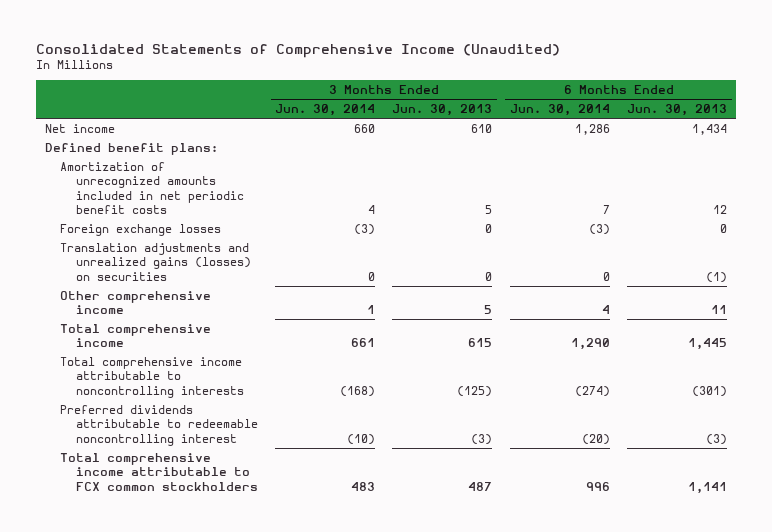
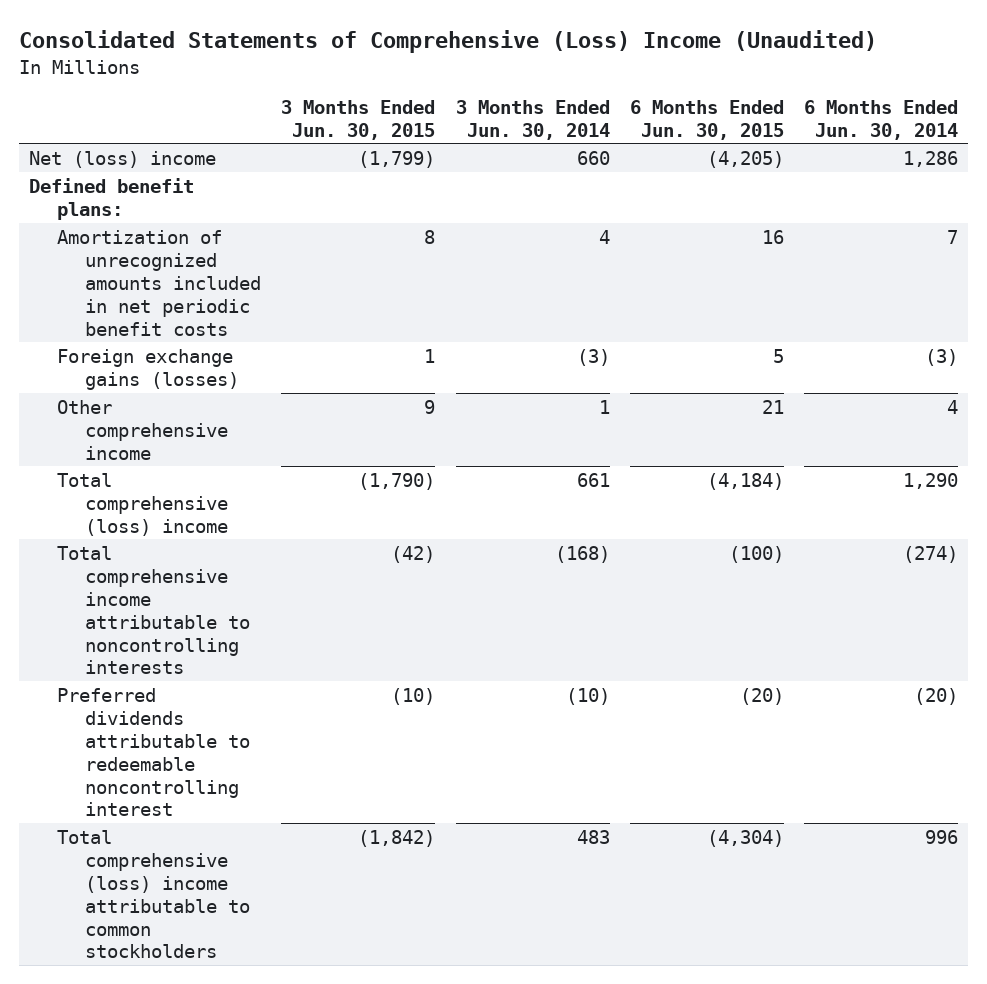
[35,43,560,58] Consolidated Statements of Comprehensive Income (Unaudited) -> [18,30,877,54] Consolidated Statements of Comprehensive (Loss) Income (Unaudited)
[392,104,493,117] Jun. 30, 2013 -> none
[627,104,728,117] Jun. 30, 2013 -> none
none -> [281,99,436,140] 3 Months Ended Jun. 30, 2015
none -> [629,99,784,140] 6 Months Ended Jun. 30, 2015
[44,123,115,133] Net income -> [28,150,216,168] Net (loss) income
[60,242,251,281] Translation adjustments and unrealized gains (losses) on securities -> none
[60,223,222,236] Foreign exchange losses -> [57,348,240,390] Foreign exchange gains (losses)
[60,323,212,348] Total comprehensive income -> [57,472,229,536] Total comprehensive (loss) income
[60,452,258,491] Total comprehensive income attributable to FCX common stockholders -> [57,829,251,959] Total comprehensive (loss) income attributable to common stockholders

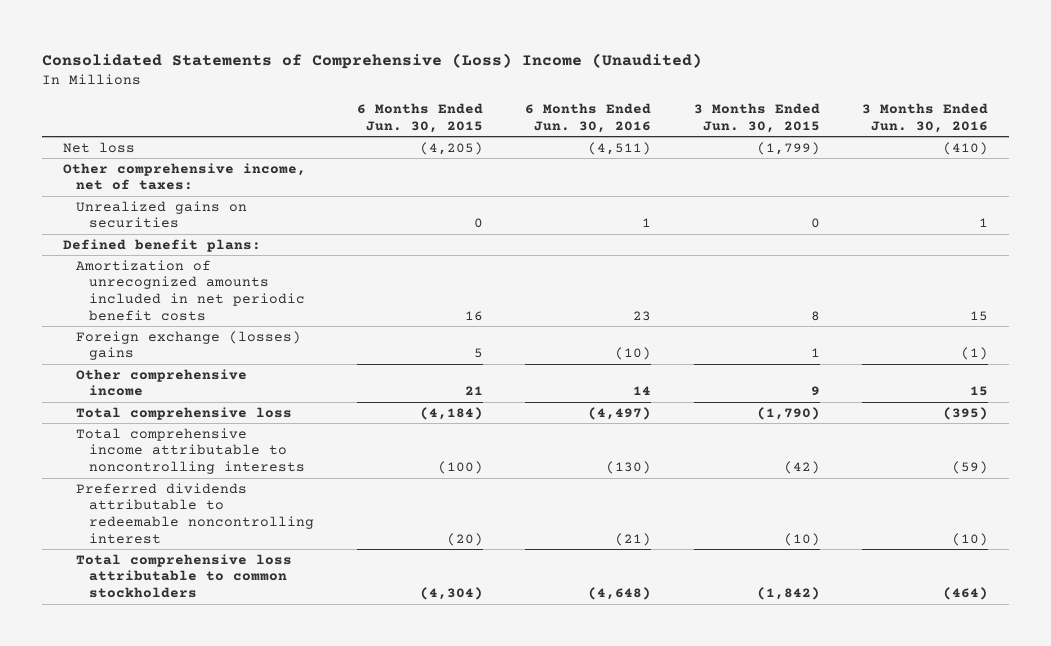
[455,99,610,140] 3 Months Ended Jun. 30, 2014 -> none
[804,99,959,140] 6 Months Ended Jun. 30, 2014 -> none
none -> [525,103,652,134] 6 Months Ended Jun. 30, 2016
none -> [861,103,988,134] 3 Months Ended Jun. 30, 2016
[28,150,216,168] Net (loss) income -> [63,141,136,153] Net loss
none -> [63,162,307,191] Other comprehensive income, net of taxes:
none -> [76,200,248,229] Unrealized gains on securities
[57,348,240,390] Foreign exchange gains (losses) -> [76,330,302,361] Foreign exchange (losses) gains
[57,472,229,536] Total comprehensive (loss) income -> [76,406,293,420] Total comprehensive loss
[57,829,251,959] Total comprehensive (loss) income attributable to common stockholders -> [76,553,293,599] Total comprehensive loss attributable to common stockholders

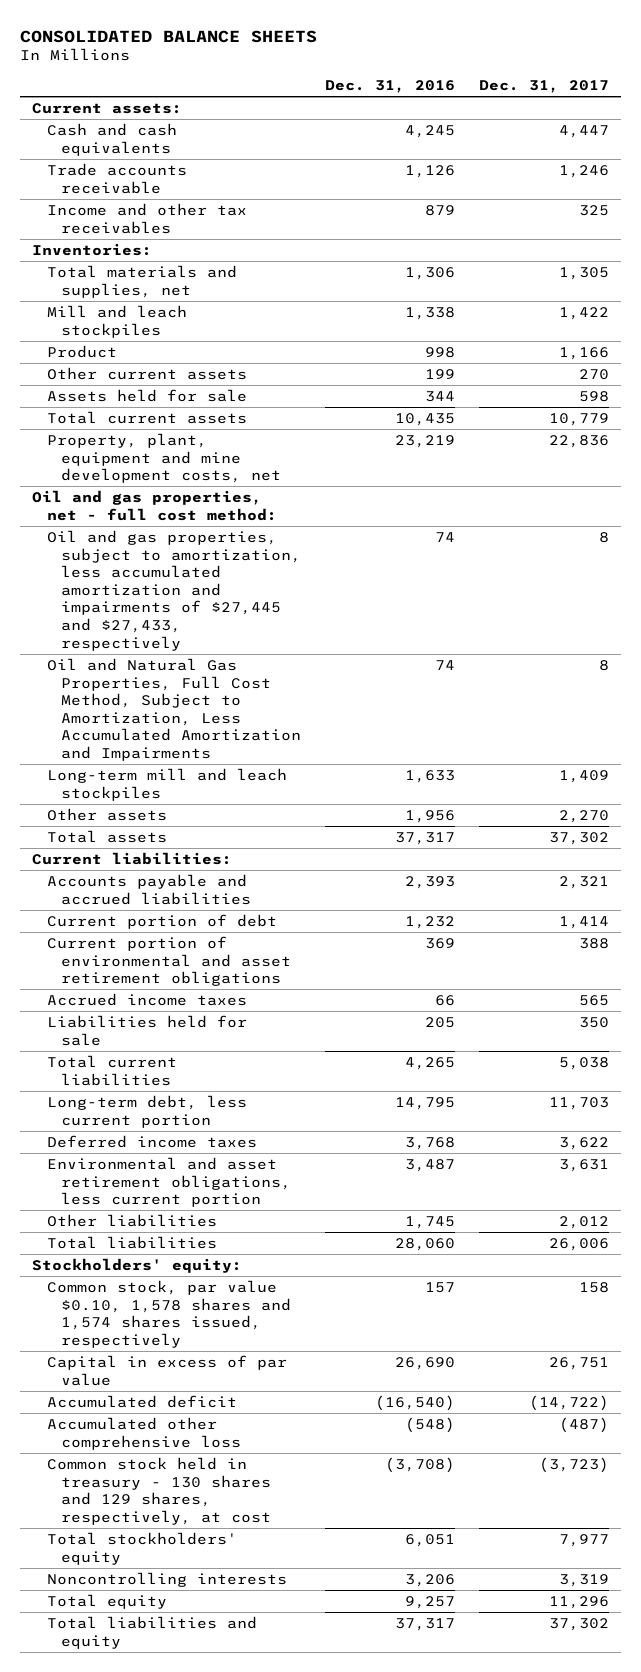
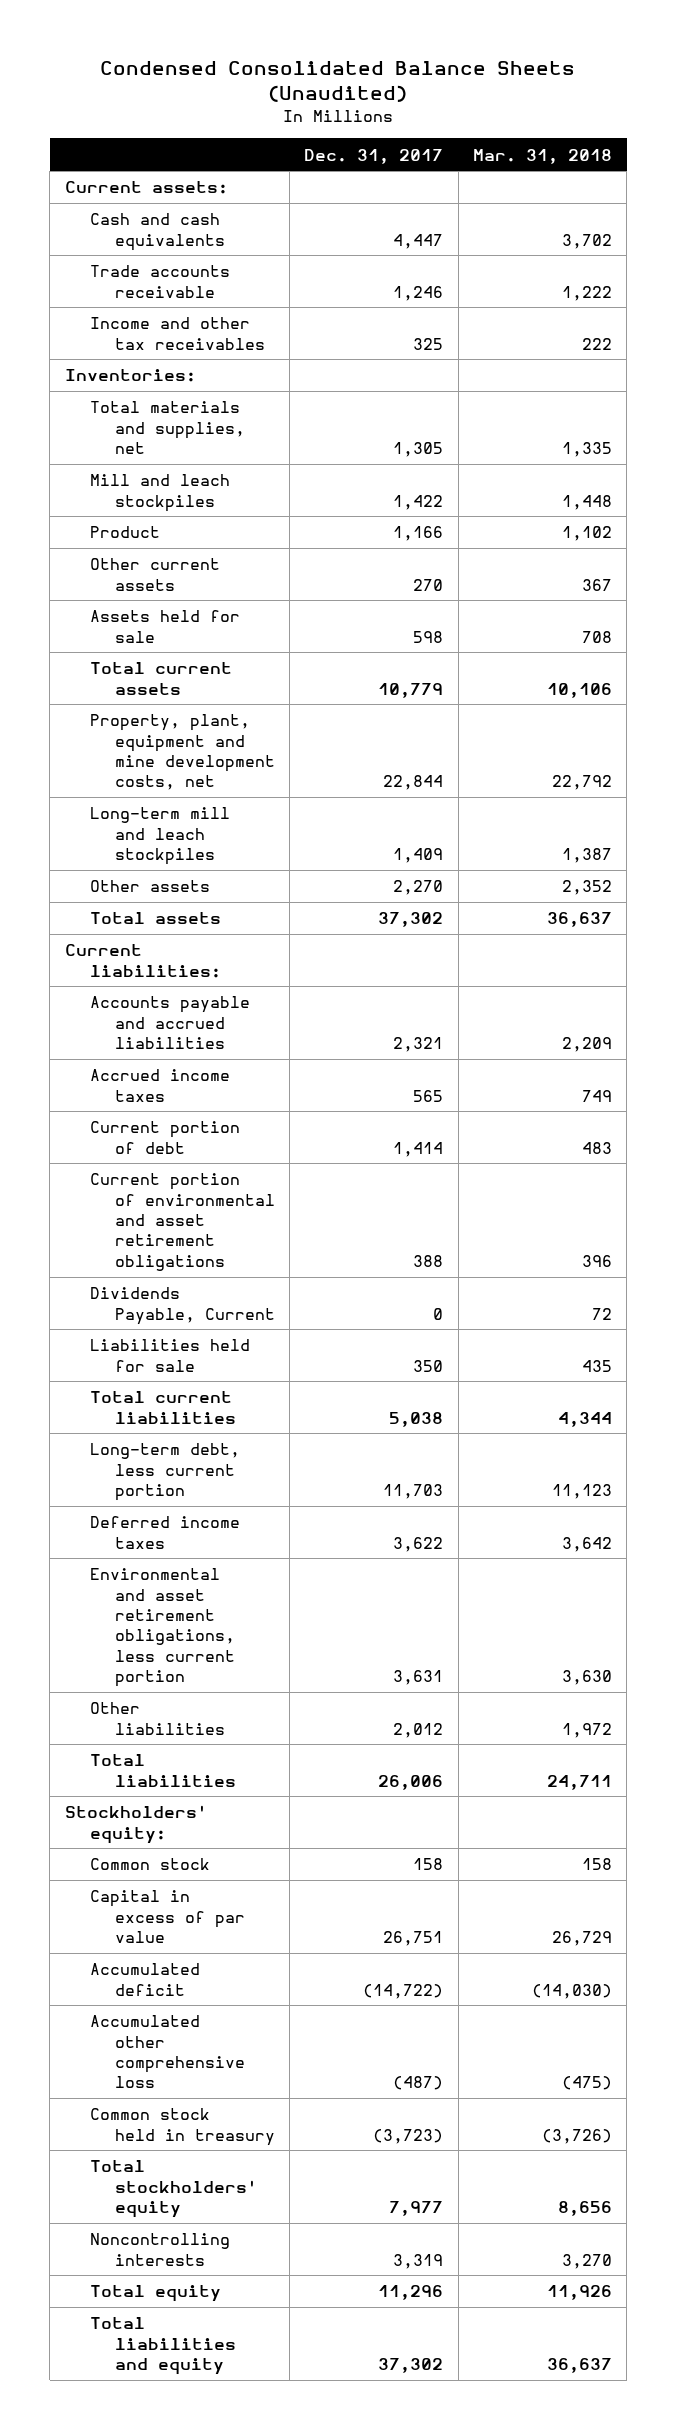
[20,29,318,43] CONSOLIDATED BALANCE SHEETS -> [100,61,576,103] Condensed Consolidated Balance Sheets (Unaudited)
[324,80,455,94] Dec. 31, 2016 -> none
none -> [472,148,612,164] Mar. 31, 2018
[32,489,277,521] Oil and gas properties, net - full cost method: -> none
[46,529,302,651] Oil and gas properties, subject to amortization, less accumulated amortization and impairments of $27,445 and $27,433, respectively -> none
[46,657,302,762] Oil and Natural Gas Properties, Full Cost Method, Subject to Amortization, Less Accumulated Amortization and Impairments -> none
[548,434,609,448] 22,836 -> [383,775,444,791] 22,844
[46,992,247,1006] Accrued income taxes -> [89,1069,230,1102] Accrued income taxes
none -> [89,1287,275,1325] Dividends Payable, Current
[46,1279,292,1348] Common stock, par value $0.10, 1,578 shares and 1,574 shares issued, respectively -> [89,1858,210,1871] Common stock
[46,1456,272,1525] Common stock held in treasury - 130 shares and 129 shares, respectively, at cost -> [89,2108,275,2146] Common stock held in treasury

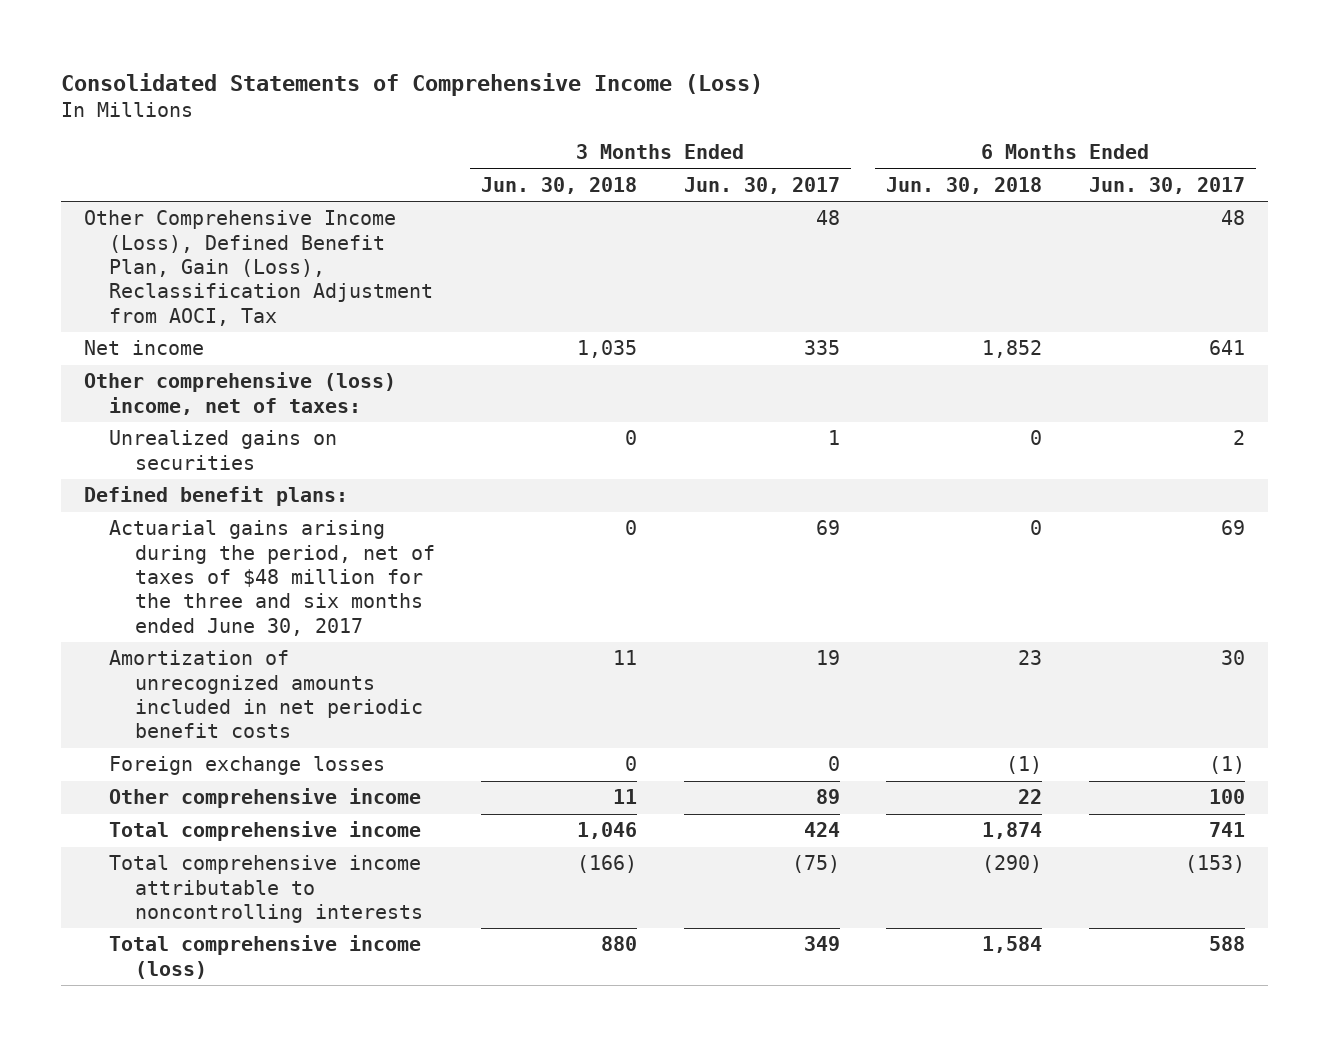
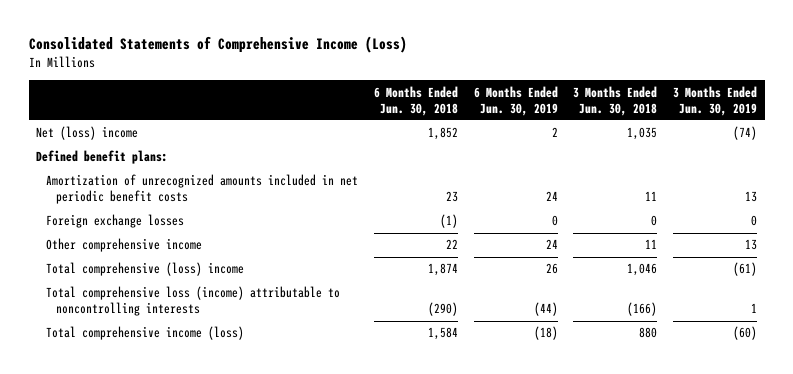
[683,177,840,195] Jun. 30, 2017 -> none
[1088,177,1245,195] Jun. 30, 2017 -> none
none -> [473,85,558,116] 6 Months Ended Jun. 30, 2019
none -> [672,85,757,116] 3 Months Ended Jun. 30, 2019
[83,210,434,326] Other Comprehensive Income (Loss), Defined Benefit Plan, Gain (Loss), Reclassification Adjustment from AOCI, Tax -> none
[83,372,396,415] Other comprehensive (loss) income, net of taxes: -> none
[109,430,338,470] Unrealized gains on securities -> none
[83,340,204,356] Net income -> [36,126,139,141] Net (loss) income
[109,520,435,636] Actuarial gains arising during the period, net of taxes of $48 million for the three and six months ended June 30, 2017 -> none
[109,821,422,842] Total comprehensive income -> [46,262,245,277] Total comprehensive (loss) income
[109,855,423,924] Total comprehensive income attributable to noncontrolling interests -> [46,286,341,317] Total comprehensive loss (income) attributable to noncontrolling interests

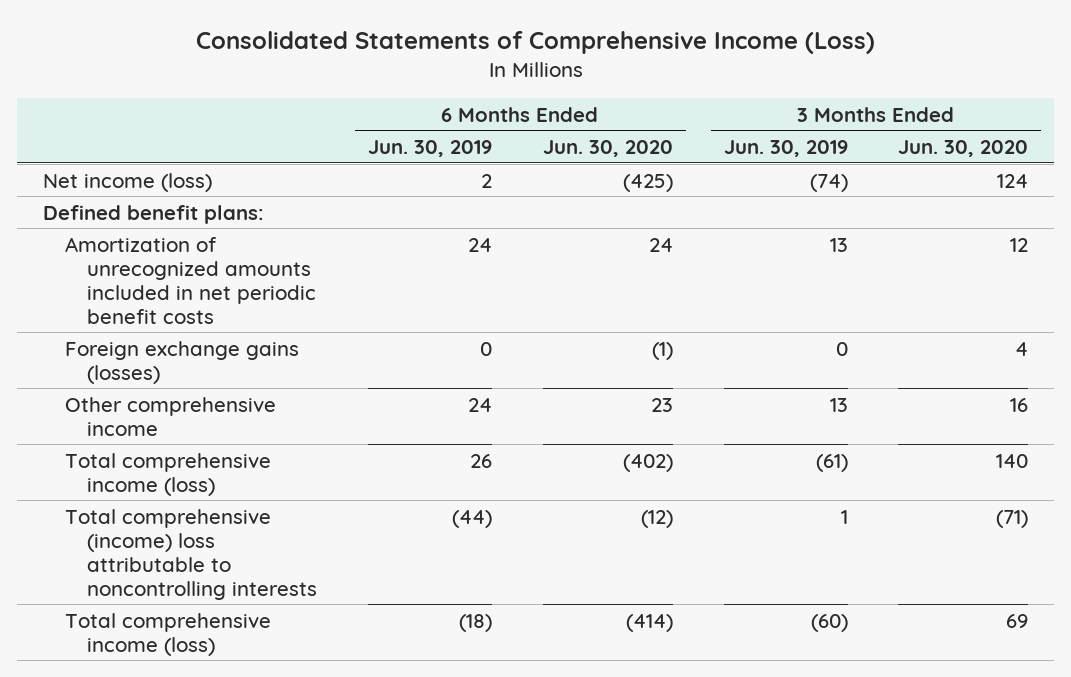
[374,85,459,116] 6 Months Ended Jun. 30, 2018 -> none
[573,85,658,116] 3 Months Ended Jun. 30, 2018 -> none
none -> [542,140,673,158] Jun. 30, 2020
none -> [898,140,1029,158] Jun. 30, 2020
[36,126,139,141] Net (loss) income -> [42,172,212,192] Net income (loss)
[46,214,185,229] Foreign exchange losses -> [65,340,300,384] Foreign exchange gains (losses)
[46,262,245,277] Total comprehensive (loss) income -> [65,452,272,496] Total comprehensive income (loss)
[46,286,341,317] Total comprehensive loss (income) attributable to noncontrolling interests -> [65,508,318,600] Total comprehensive (income) loss attributable to noncontrolling interests

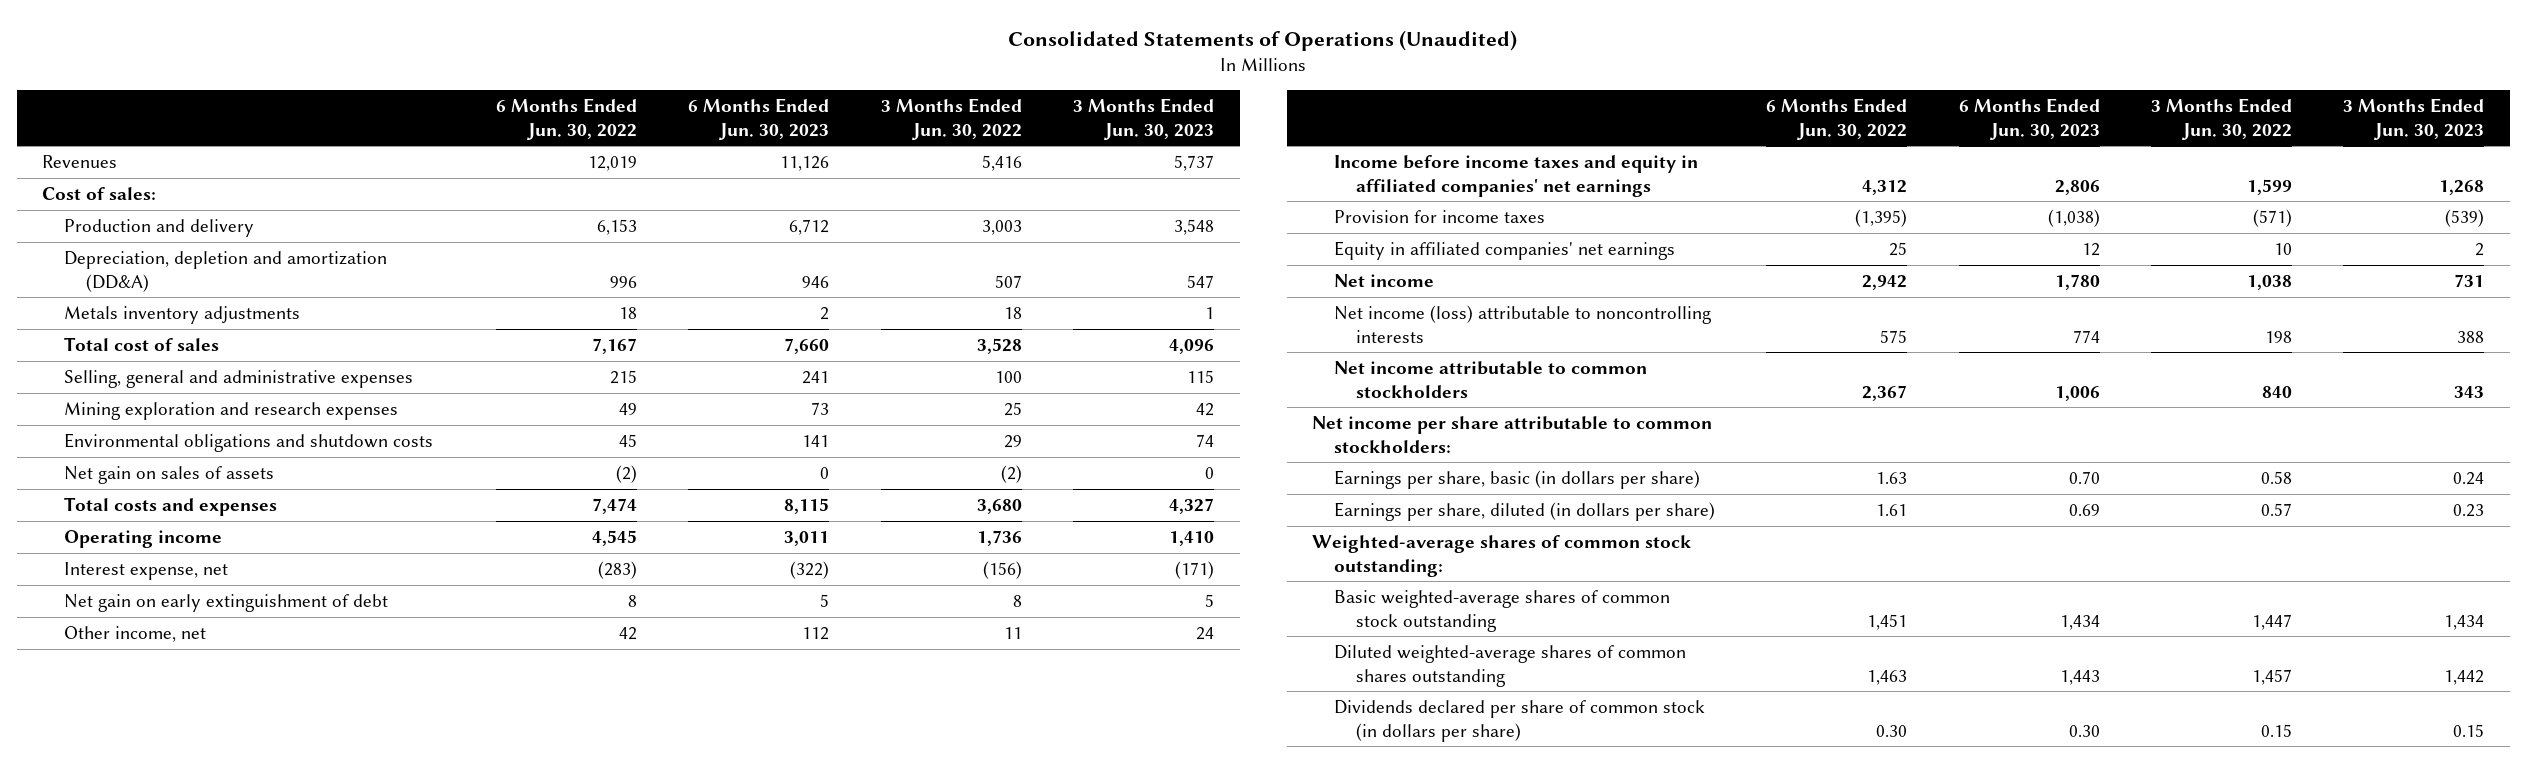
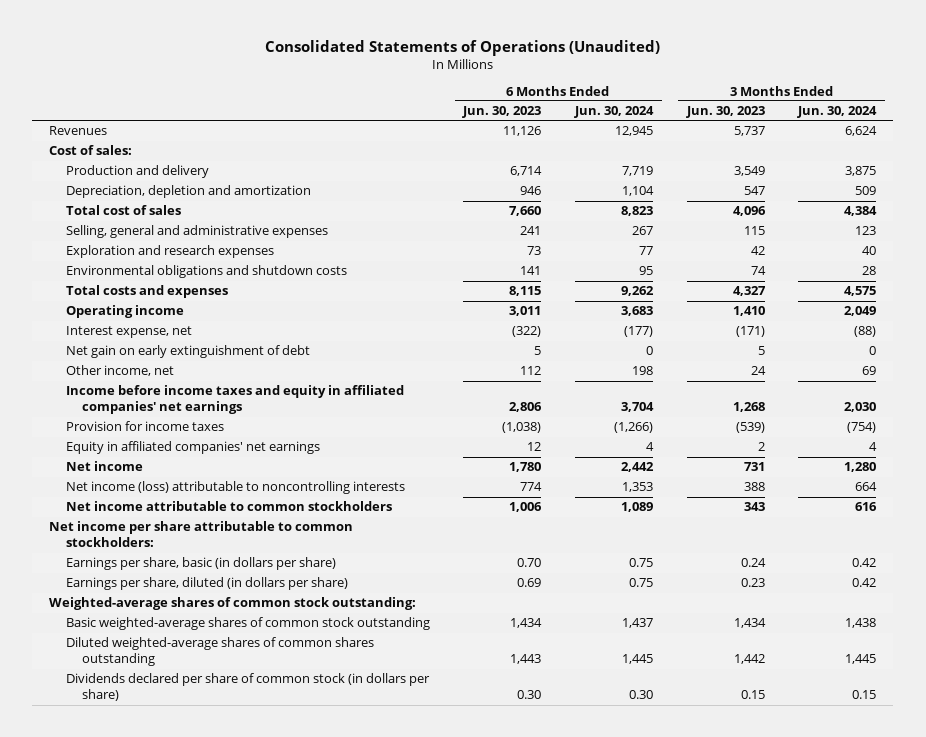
[496,97,638,140] 6 Months Ended Jun. 30, 2022 -> none
[880,97,1022,140] 3 Months Ended Jun. 30, 2022 -> none
none -> [574,106,655,119] Jun. 30, 2024
none -> [797,106,878,119] Jun. 30, 2024
[63,306,300,325] Metals inventory adjustments -> none
[789,219,830,236] 6,712 -> [510,166,543,177] 6,714
[1174,219,1215,236] 3,548 -> [733,166,765,177] 3,549
[63,251,387,292] Depreciation, depletion and amortization (DD&A) -> [65,185,311,199] Depreciation, depletion and amortization
[63,402,398,421] Mining exploration and research expenses -> [65,245,274,259] Exploration and research expenses
[63,466,274,485] Net gain on sales of assets -> none

